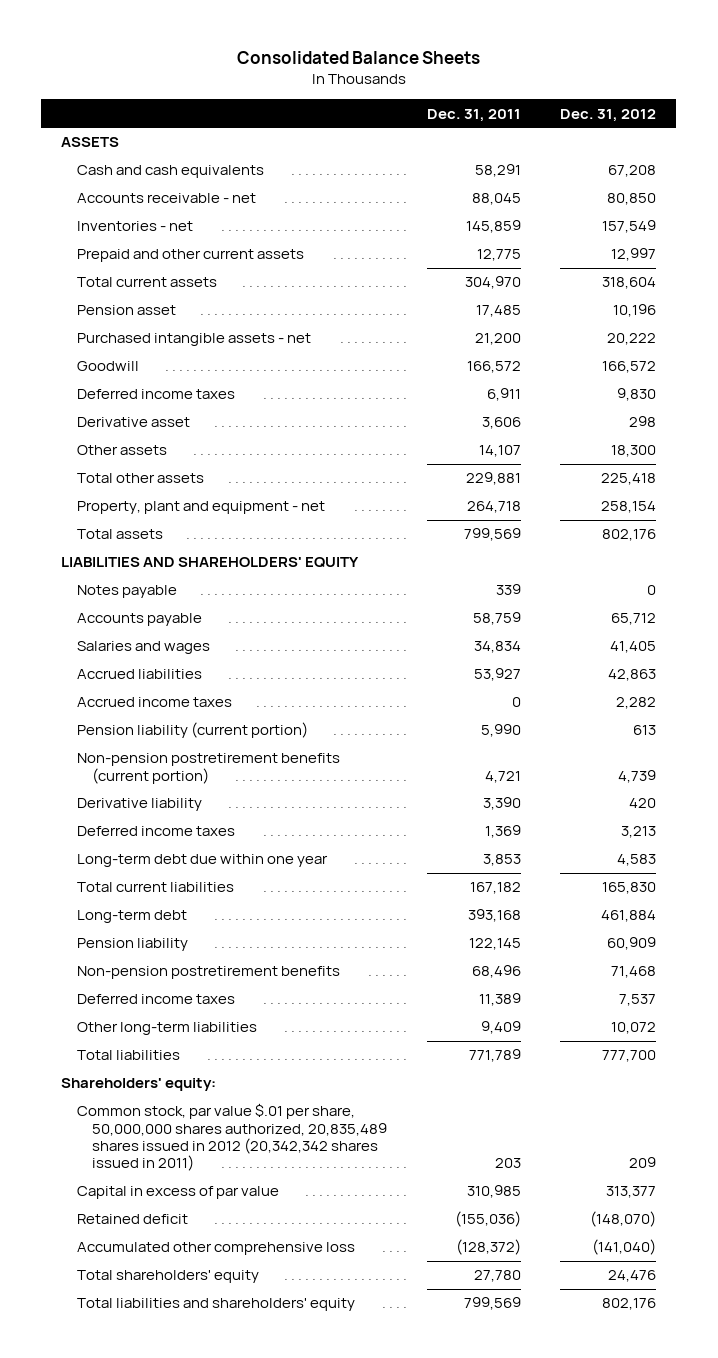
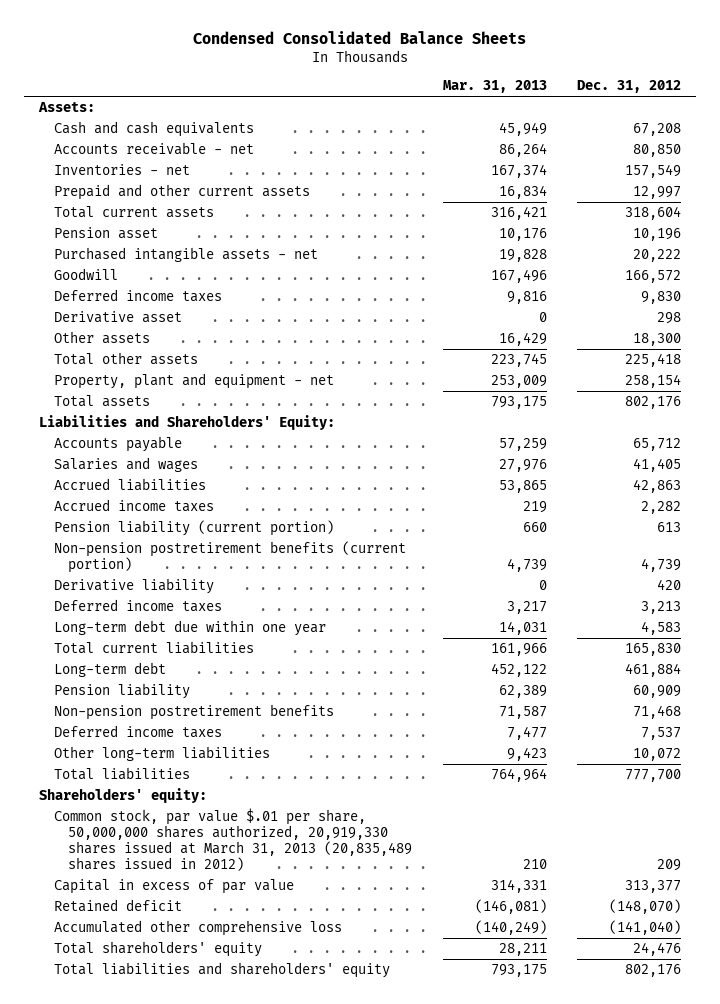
[236,51,480,65] Consolidated Balance Sheets -> [192,31,526,45] Condensed Consolidated Balance Sheets
[426,108,521,122] Dec. 31, 2011 -> none
none -> [442,80,547,94] Mar. 31, 2013
[61,137,120,148] ASSETS -> [37,102,95,113] Assets:
[76,585,177,599] Notes payable -> none
[61,557,360,569] LIABILITIES AND SHAREHOLDERS' EQUITY -> [38,415,335,431] Liabilities and Shareholders' Equity:
[76,1103,387,1172] Common stock, par value $.01 per share, 50,000,000 shares authorized, 20,835,489 shares issued in 2012 (20,342,342 shares issued in 2011) -> [53,808,413,872] Common stock, par value $.01 per share, 50,000,000 shares authorized, 20,919,330 shares issued at March 31, 2013 (20,835,489 shares issued in 2012)

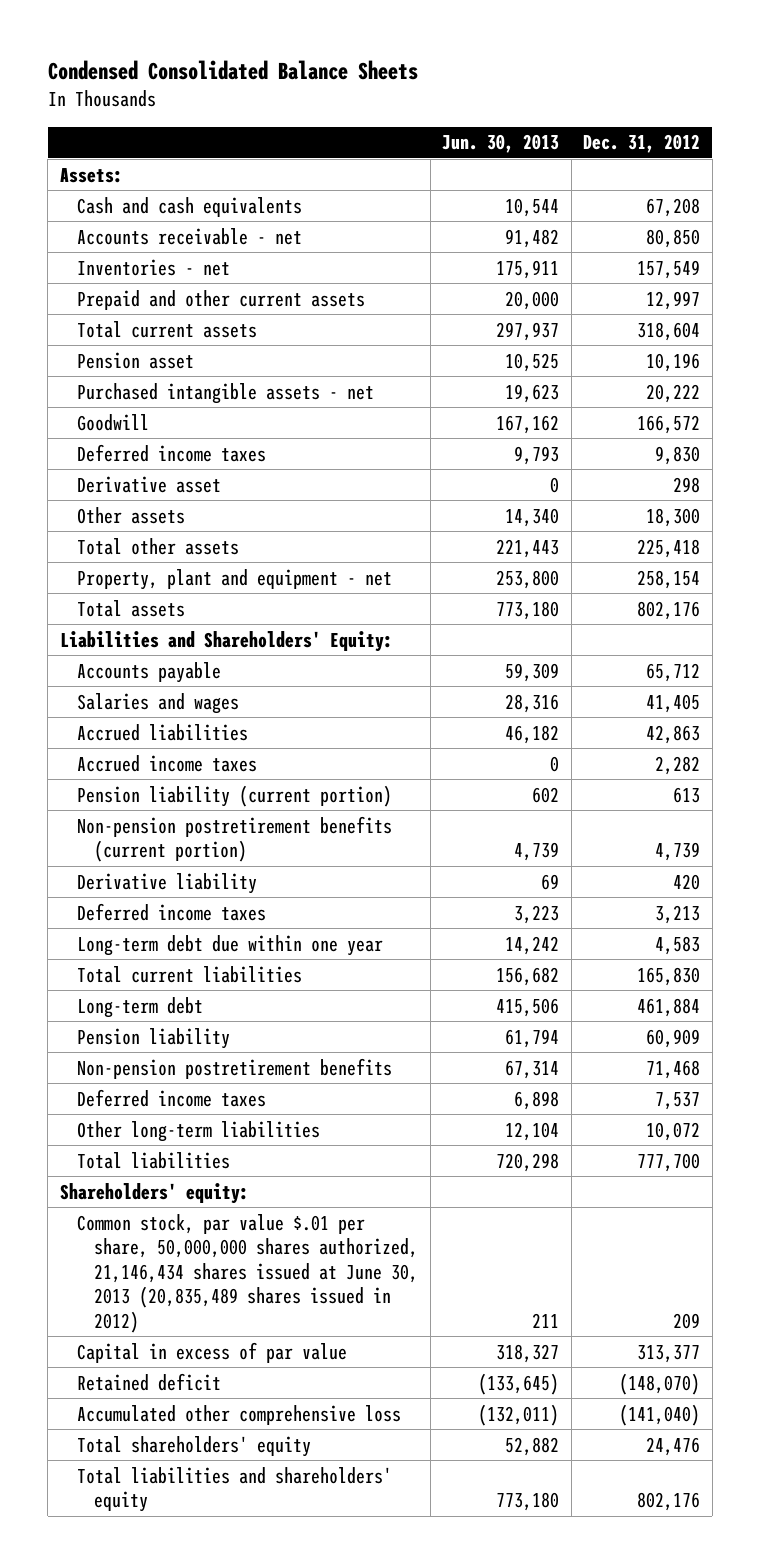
[442,80,547,94] Mar. 31, 2013 -> none
none -> [442,134,560,154] Jun. 30, 2013
[53,808,413,872] Common stock, par value $.01 per share, 50,000,000 shares authorized, 20,919,330 shares issued at March 31, 2013 (20,835,489 shares issued in 2012) -> [77,1213,419,1333] Common stock, par value $.01 per share, 50,000,000 shares authorized, 21,146,434 shares issued at June 30, 2013 (20,835,489 shares issued in 2012)

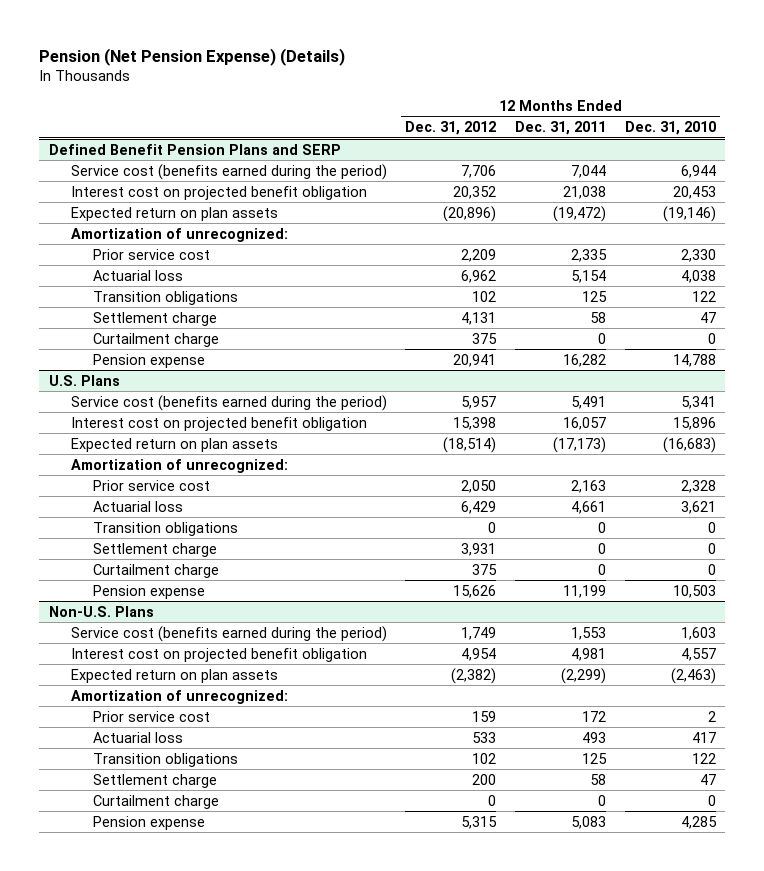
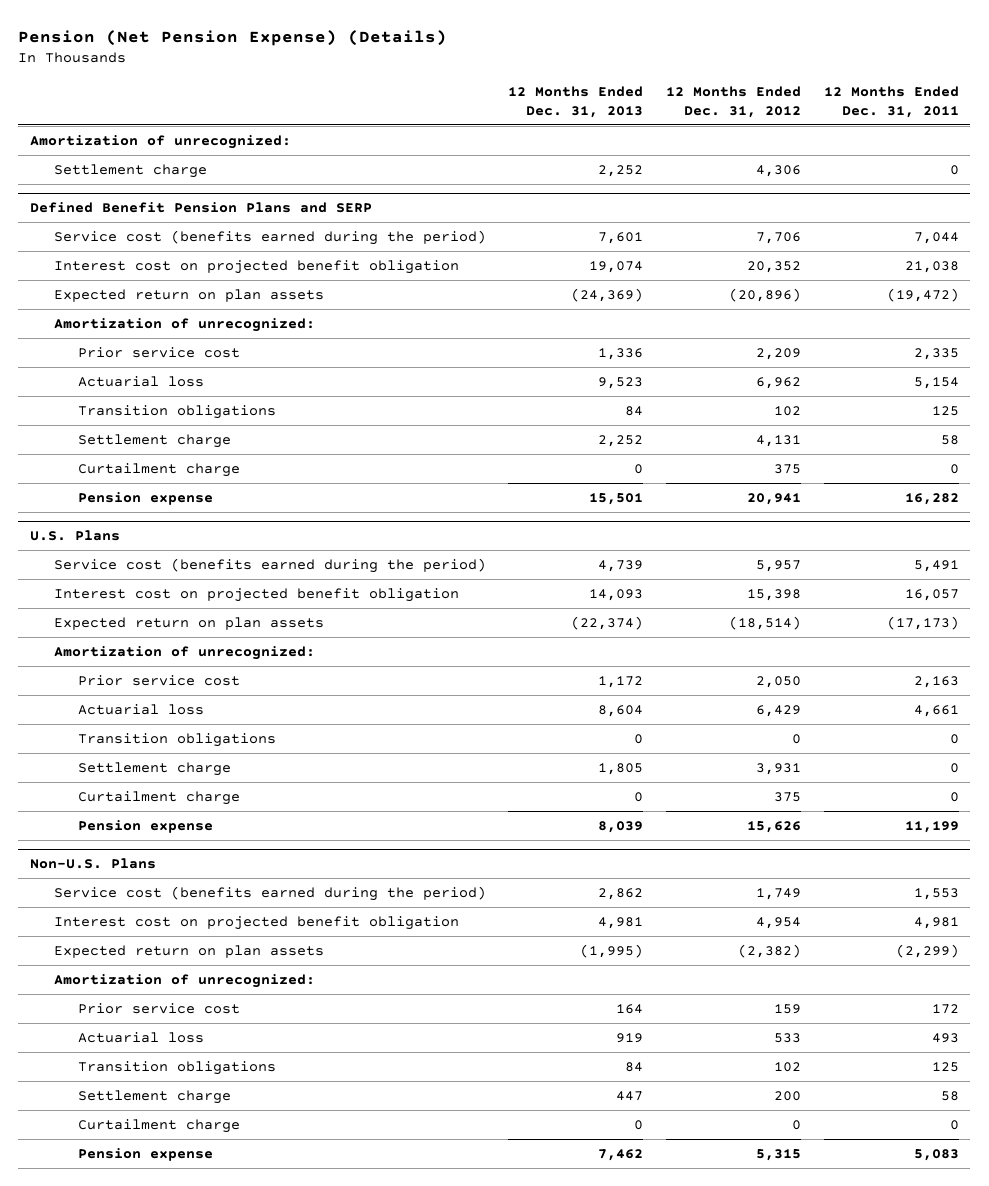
[624,121,716,136] Dec. 31, 2010 -> none
none -> [508,86,644,118] 12 Months Ended Dec. 31, 2013
none -> [29,134,291,149] Amortization of unrecognized:
none -> [53,163,207,178] Settlement charge

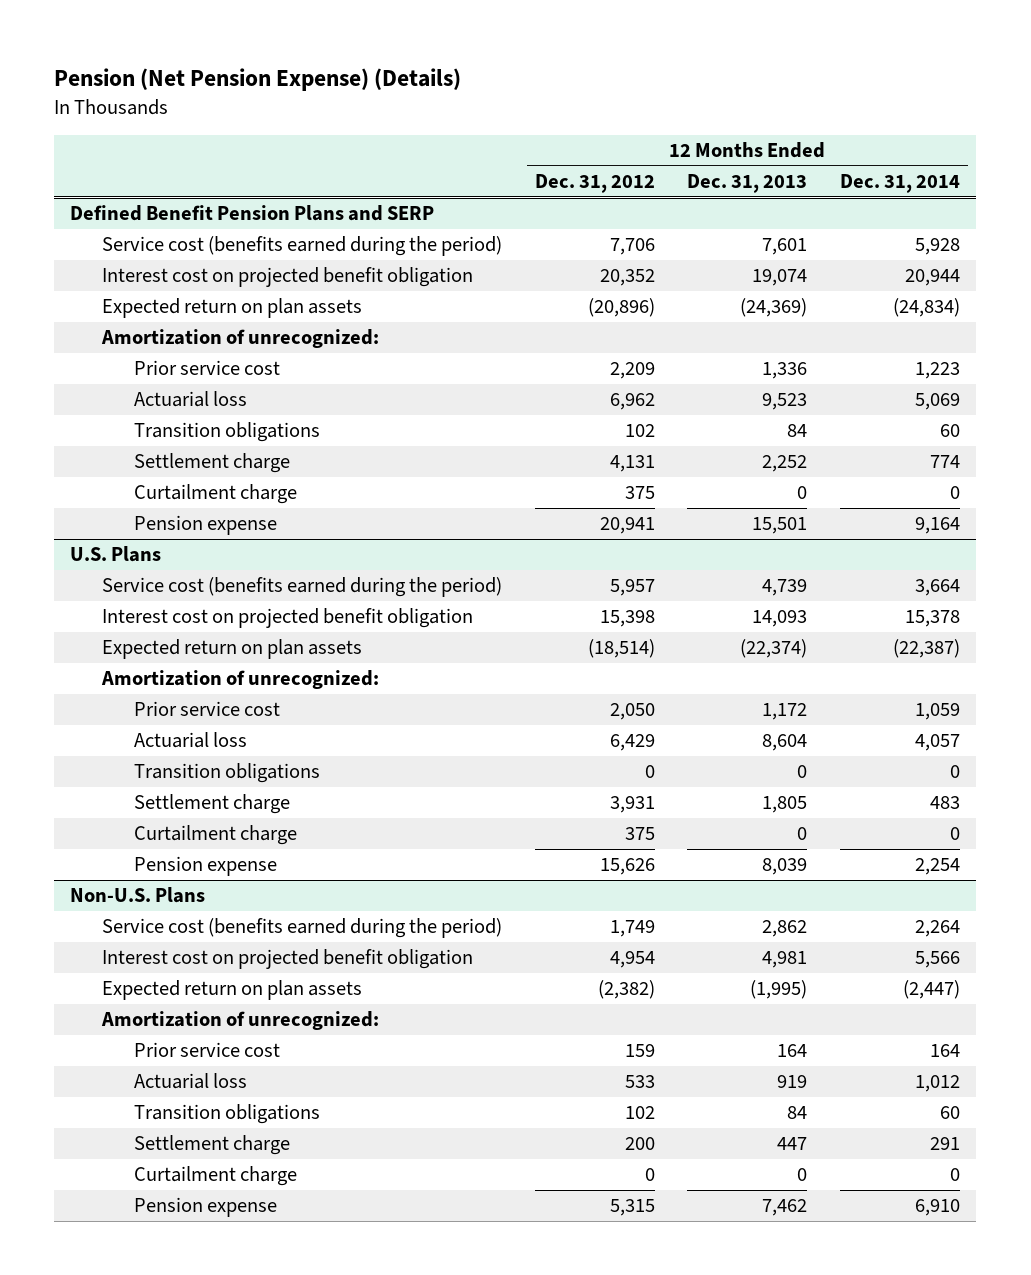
[823,86,959,118] 12 Months Ended Dec. 31, 2011 -> none
none -> [840,174,961,194] Dec. 31, 2014
[29,134,291,149] Amortization of unrecognized: -> none
[53,163,207,178] Settlement charge -> none

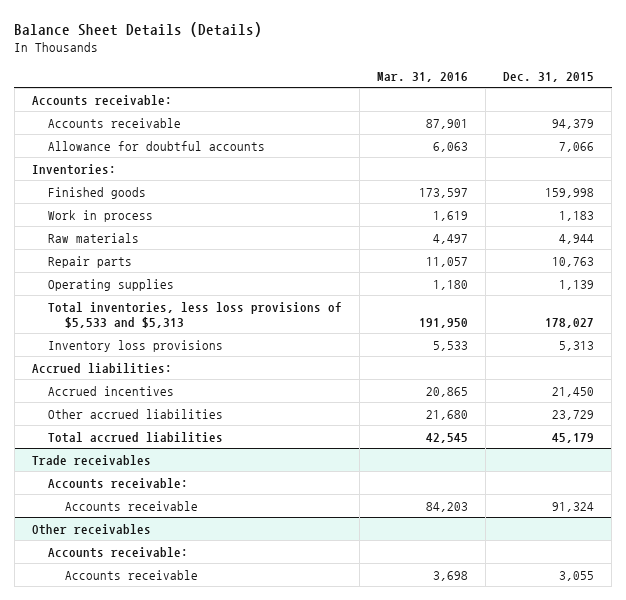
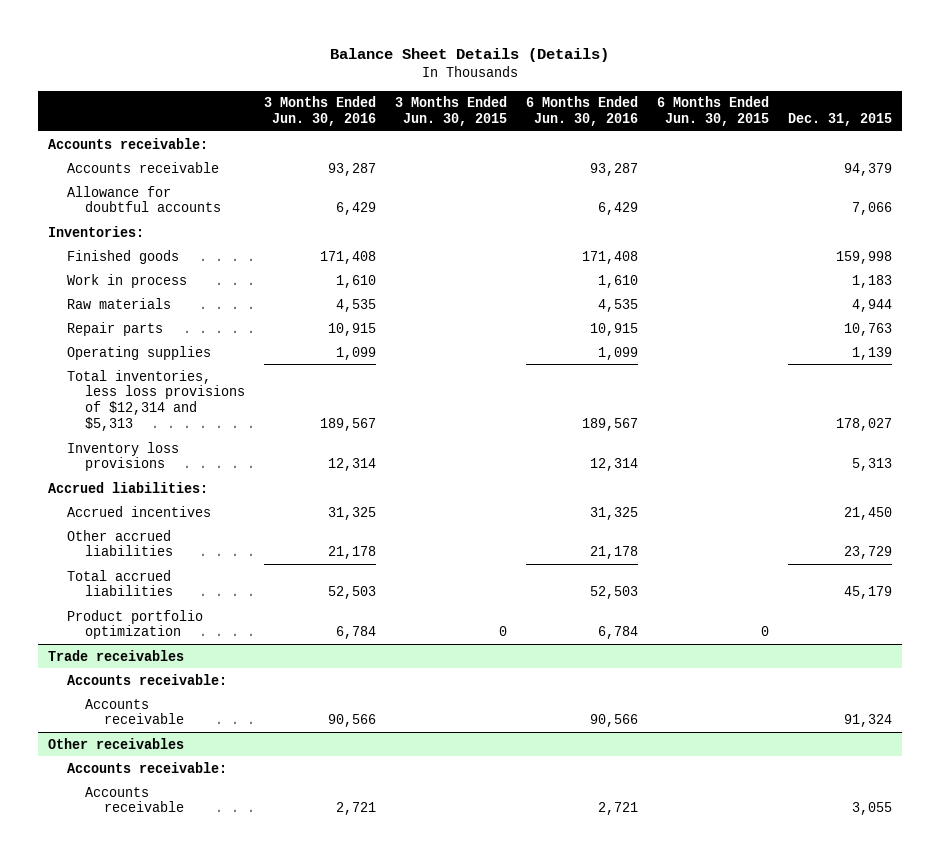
[377,71,469,82] Mar. 31, 2016 -> none
none -> [264,96,377,127] 3 Months Ended Jun. 30, 2016
none -> [395,96,508,127] 3 Months Ended Jun. 30, 2015
none -> [526,96,639,127] 6 Months Ended Jun. 30, 2016
none -> [657,96,770,127] 6 Months Ended Jun. 30, 2015
[48,301,343,328] Total inventories, less loss provisions of $5,533 and $5,313 -> [66,369,246,432] Total inventories, less loss provisions of $12,314 and $5,313
none -> [66,609,203,640] Product portfolio optimization

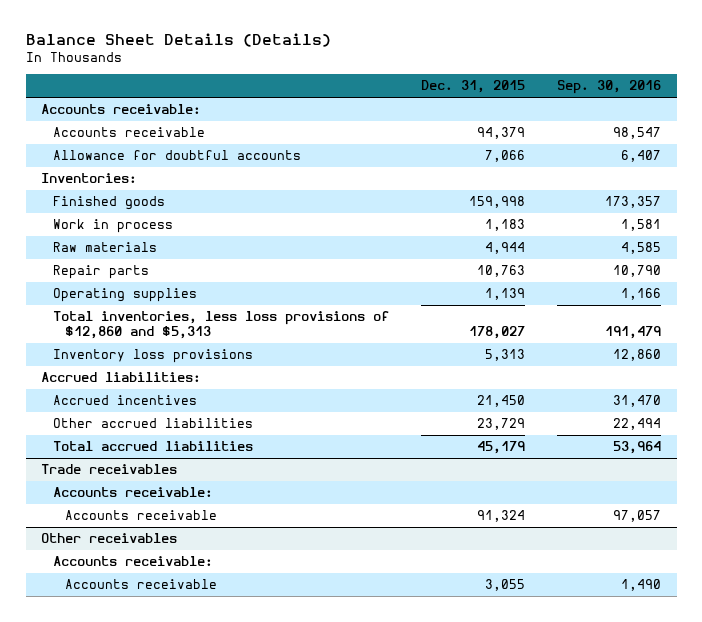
[264,96,377,127] 3 Months Ended Jun. 30, 2016 -> none
[395,96,508,127] 3 Months Ended Jun. 30, 2015 -> none
[526,96,639,127] 6 Months Ended Jun. 30, 2016 -> none
[657,96,770,127] 6 Months Ended Jun. 30, 2015 -> none
none -> [556,80,661,95] Sep. 30, 2016
[66,369,246,432] Total inventories, less loss provisions of $12,314 and $5,313 -> [53,311,390,340] Total inventories, less loss provisions of $12,860 and $5,313
[66,609,203,640] Product portfolio optimization -> none

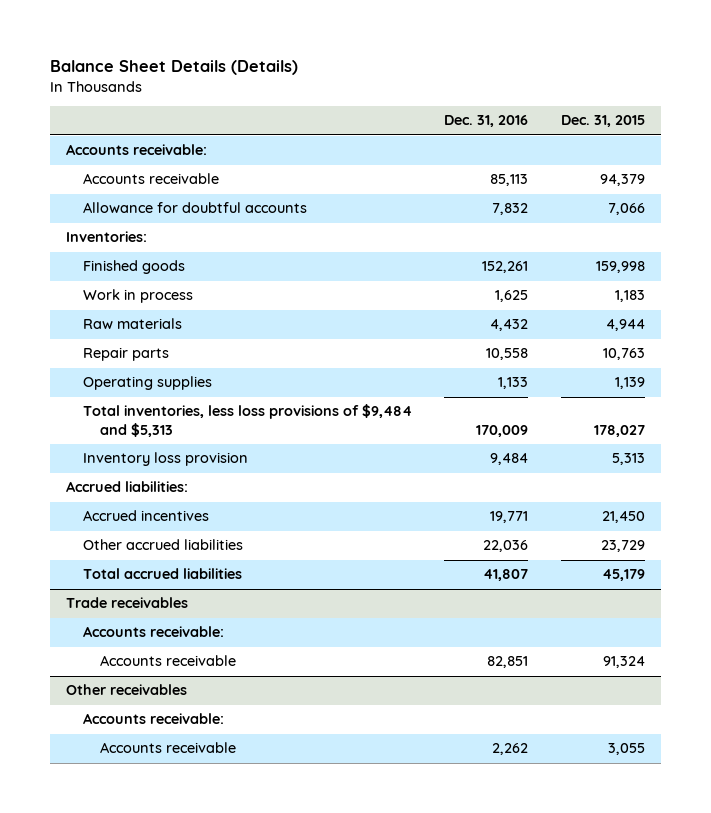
[556,80,661,95] Sep. 30, 2016 -> none
none -> [444,115,529,128] Dec. 31, 2016
[53,311,390,340] Total inventories, less loss provisions of $12,860 and $5,313 -> [82,404,412,437] Total inventories, less loss provisions of $9,484 and $5,313
[53,349,254,364] Inventory loss provisions -> [82,452,248,467] Inventory loss provision

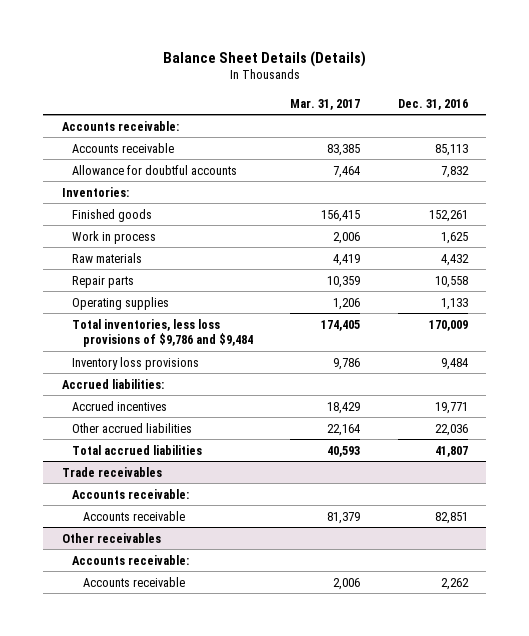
[560,115,645,128] Dec. 31, 2015 -> none
none -> [290,98,361,110] Mar. 31, 2017
[82,404,412,437] Total inventories, less loss provisions of $9,484 and $5,313 -> [72,318,254,348] Total inventories, less loss provisions of $9,786 and $9,484
[82,452,248,467] Inventory loss provision -> [72,356,200,370] Inventory loss provisions

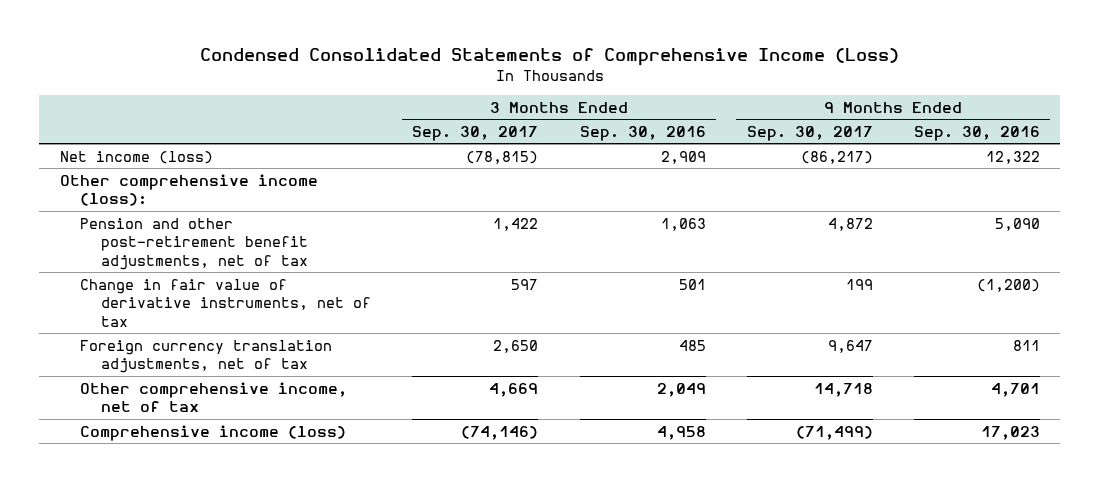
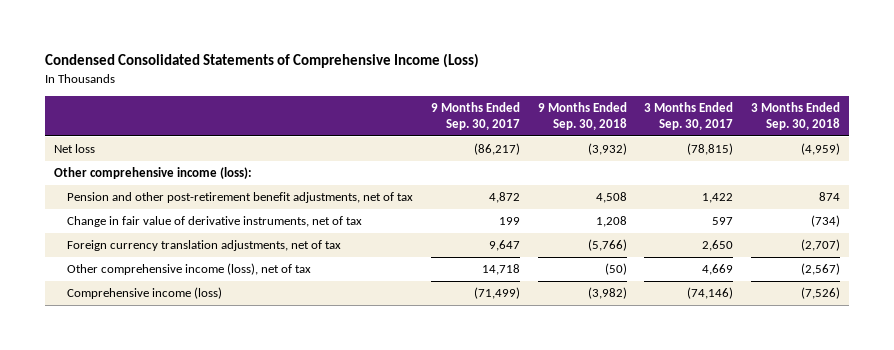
[579,125,706,141] Sep. 30, 2016 -> none
[913,125,1040,141] Sep. 30, 2016 -> none
none -> [537,101,627,130] 9 Months Ended Sep. 30, 2018
none -> [751,101,841,130] 3 Months Ended Sep. 30, 2018
[59,150,213,164] Net income (loss) -> [53,144,95,154] Net loss
[80,381,348,413] Other comprehensive income, net of tax -> [67,263,312,276] Other comprehensive income (loss), net of tax

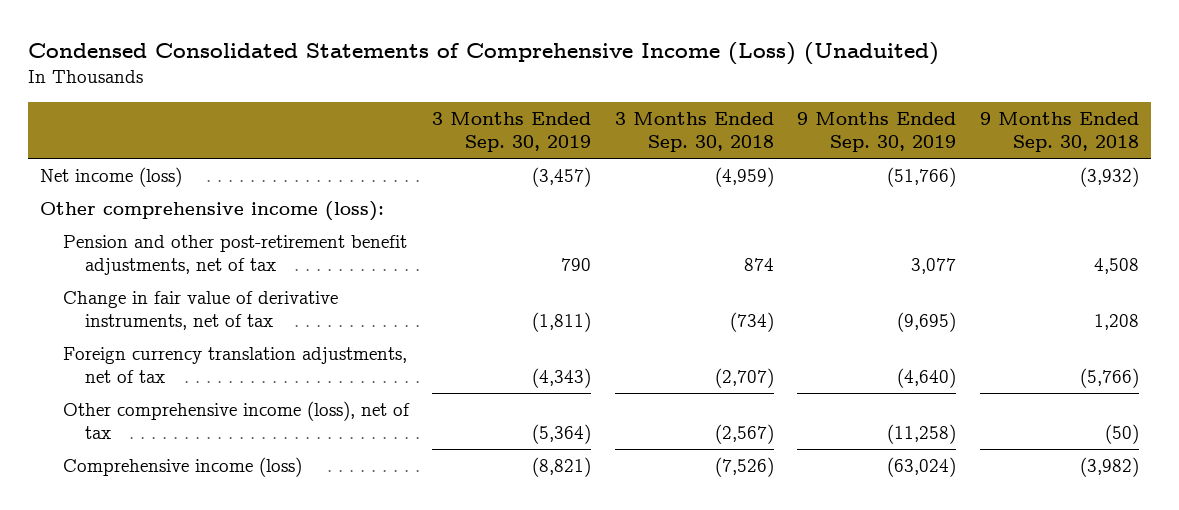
[44,52,479,68] Condensed Consolidated Statements of Comprehensive Income (Loss) -> [27,41,939,65] Condensed Consolidated Statements of Comprehensive Income (Loss) (Unaduited)
[431,101,521,130] 9 Months Ended Sep. 30, 2017 -> none
[644,101,734,130] 3 Months Ended Sep. 30, 2017 -> none
none -> [432,112,592,153] 3 Months Ended Sep. 30, 2019
none -> [797,112,957,153] 9 Months Ended Sep. 30, 2019
[53,144,95,154] Net loss -> [39,166,182,187] Net income (loss)

